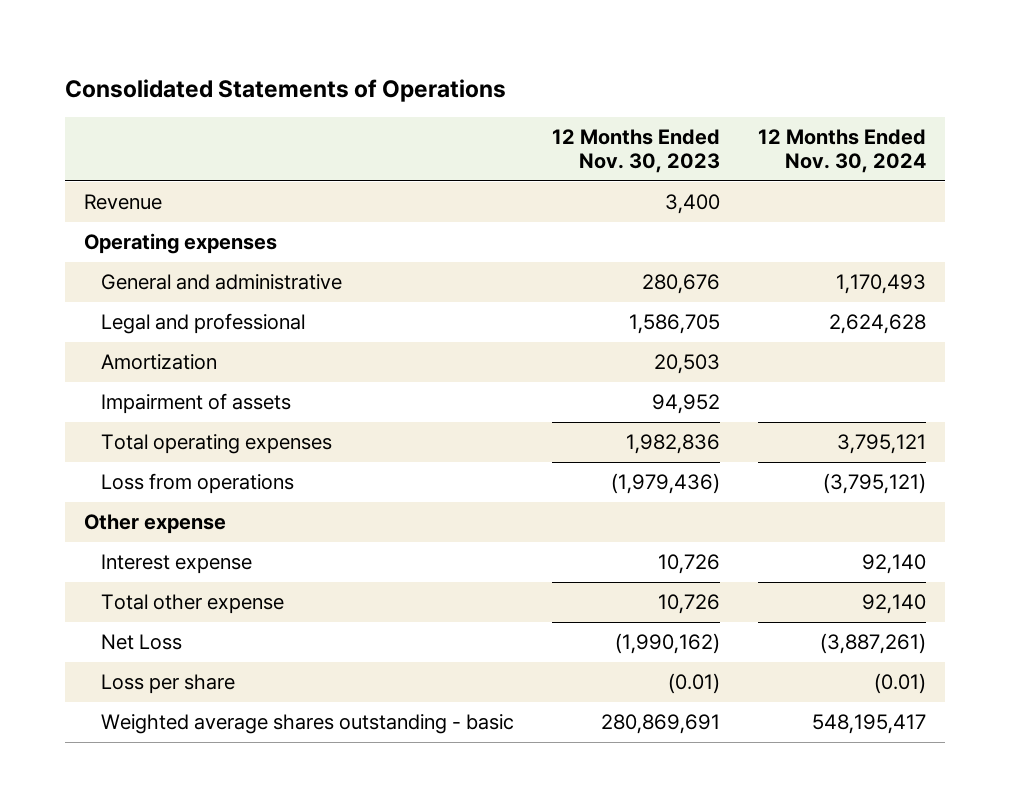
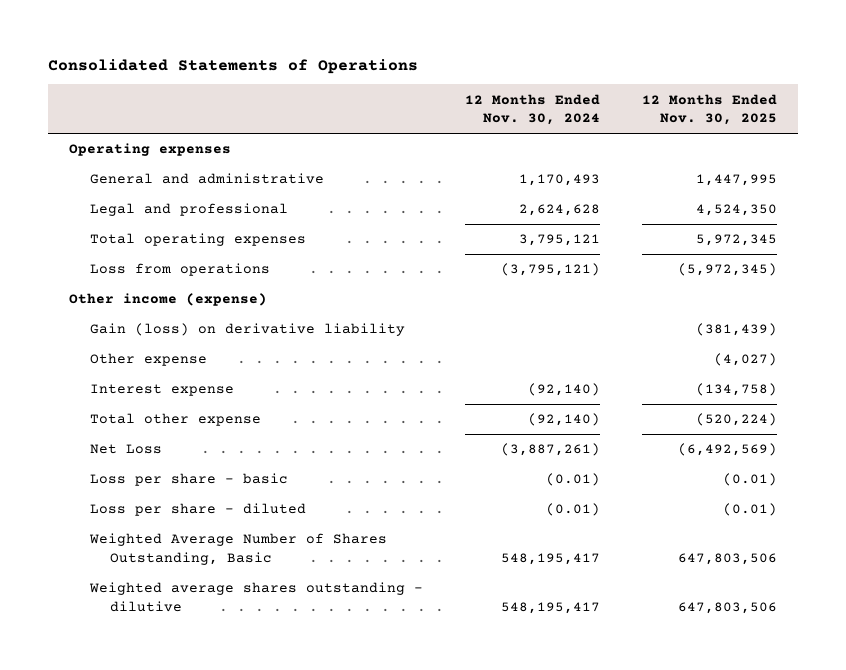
[551,129,720,174] 12 Months Ended Nov. 30, 2023 -> none
none -> [642,93,778,126] 12 Months Ended Nov. 30, 2025
[84,193,163,210] Revenue -> none
[100,353,217,370] Amortization -> none
[100,392,291,414] Impairment of assets -> none
none -> [68,293,267,307] Other income (expense)
none -> [89,323,405,337] Gain (loss) on derivative liability
[861,553,926,574] 92,140 -> [527,383,600,397] (92,140)
[861,593,926,614] 92,140 -> [527,413,600,427] (92,140)
[100,673,235,694] Loss per share -> [89,473,288,487] Loss per share - basic
none -> [89,503,306,517] Loss per share - diluted
[100,713,514,734] Weighted average shares outstanding - basic -> [88,533,387,565] Weighted Average Number of Shares Outstanding, Basic
none -> [88,582,423,612] Weighted average shares outstanding - dilutive

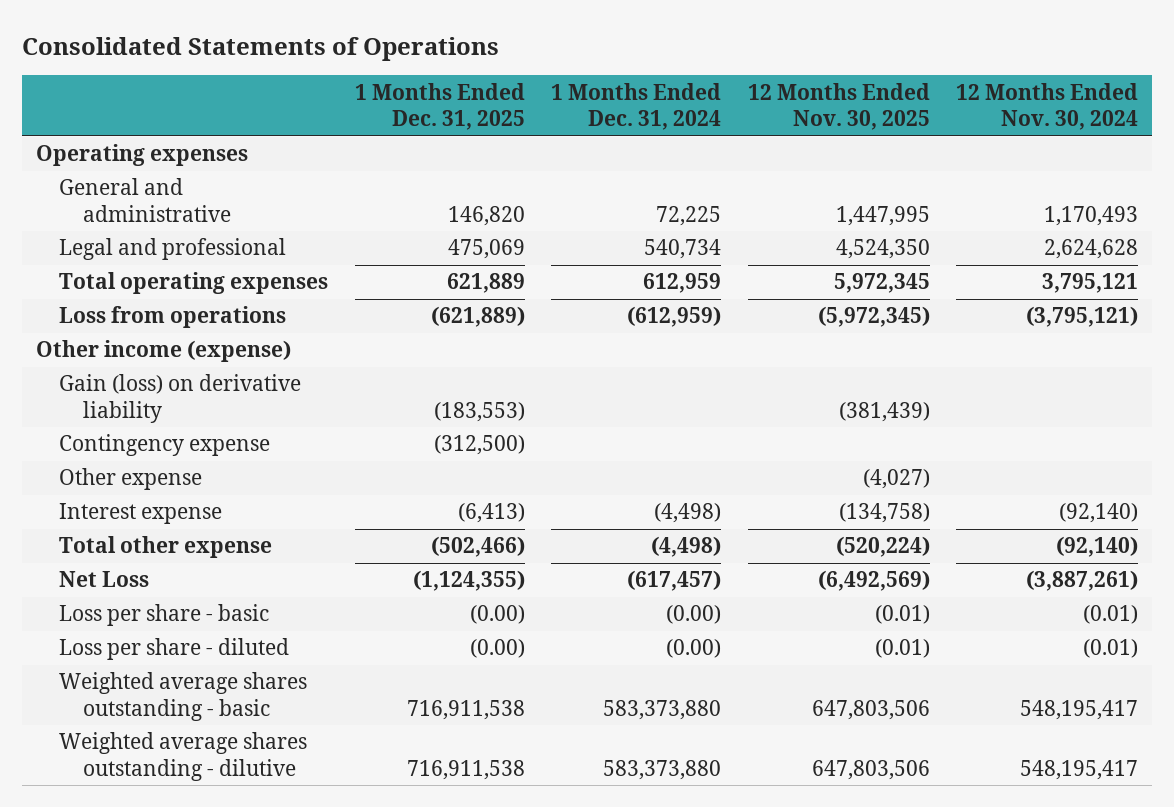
none -> [354,82,525,131] 1 Months Ended Dec. 31, 2025
none -> [551,82,722,131] 1 Months Ended Dec. 31, 2024
none -> [59,434,271,457] Contingency expense
[88,533,387,565] Weighted Average Number of Shares Outstanding, Basic -> [59,672,308,721] Weighted average shares outstanding - basic

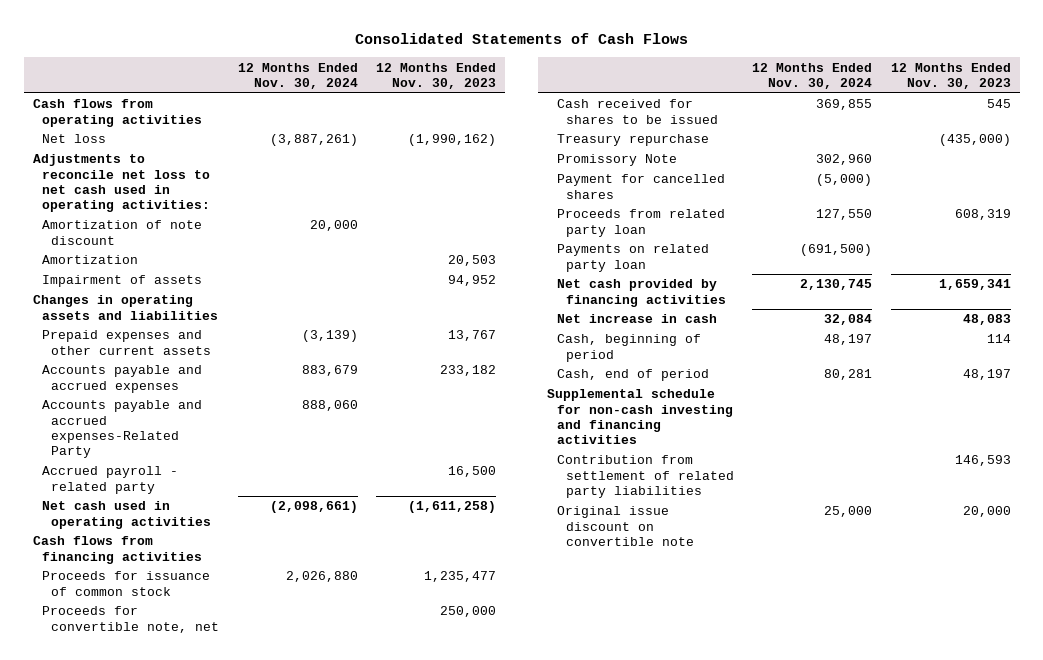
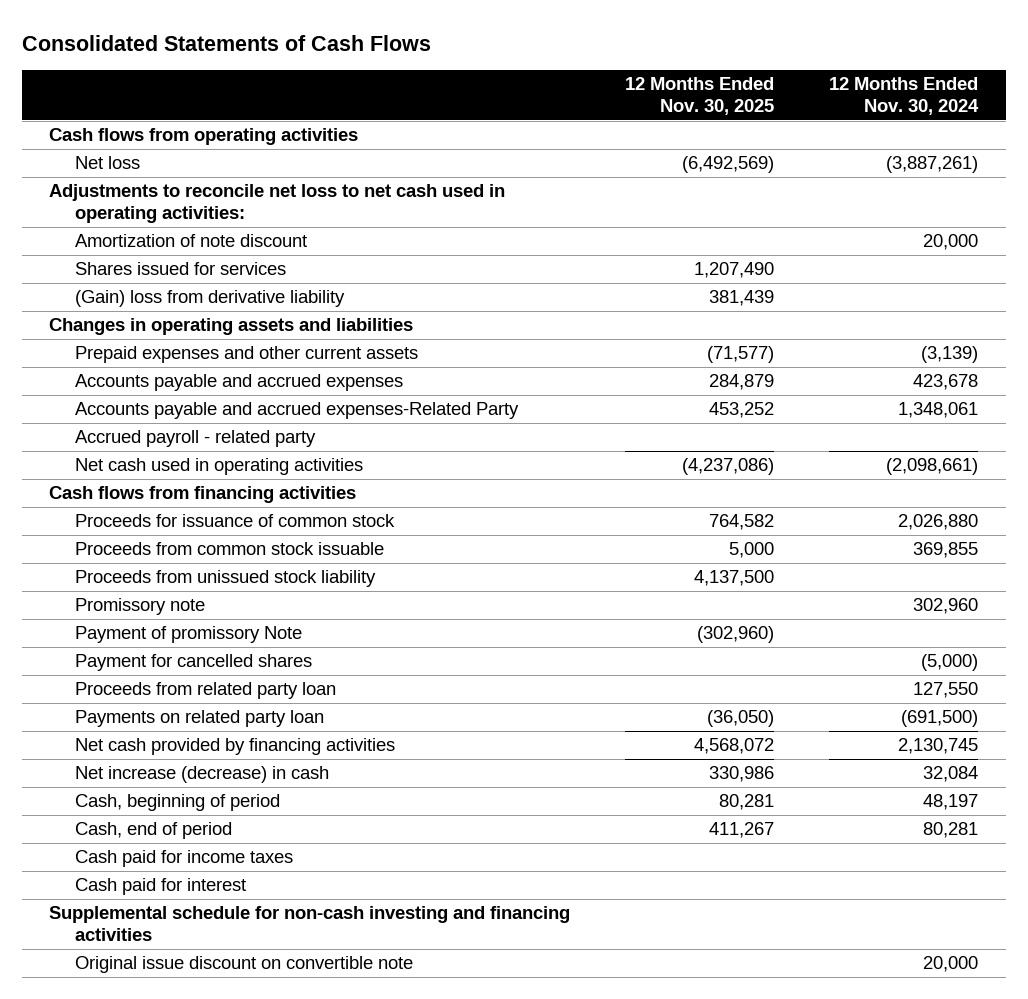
[376,62,497,89] 12 Months Ended Nov. 30, 2023 -> none
none -> [625,77,775,115] 12 Months Ended Nov. 30, 2025
[41,255,138,265] Amortization -> none
[41,275,202,288] Impairment of assets -> none
none -> [75,262,287,276] Shares issued for services
none -> [75,290,346,308] (Gain) loss from derivative liability
[301,365,358,377] 883,679 -> [913,374,979,391] 423,678
[301,400,358,412] 888,060 -> [898,402,979,419] 1,348,061
[41,606,220,633] Proceeds for convertible note, net -> none
[556,134,709,147] Treasury repurchase -> none
[556,99,718,124] Cash received for shares to be issued -> [75,542,385,556] Proceeds from common stock issuable
none -> [75,570,377,588] Proceeds from unissued stock liability
[556,154,677,167] Promissory Note -> [75,598,206,616] Promissory note
none -> [75,626,303,644] Payment of promissory Note
[556,314,717,324] Net increase in cash -> [75,766,330,784] Net increase (decrease) in cash
none -> [75,850,294,868] Cash paid for income taxes
none -> [75,878,247,896] Cash paid for interest
[556,455,734,498] Contribution from settlement of related party liabilities -> none
[824,506,873,518] 25,000 -> [923,956,979,973] 20,000

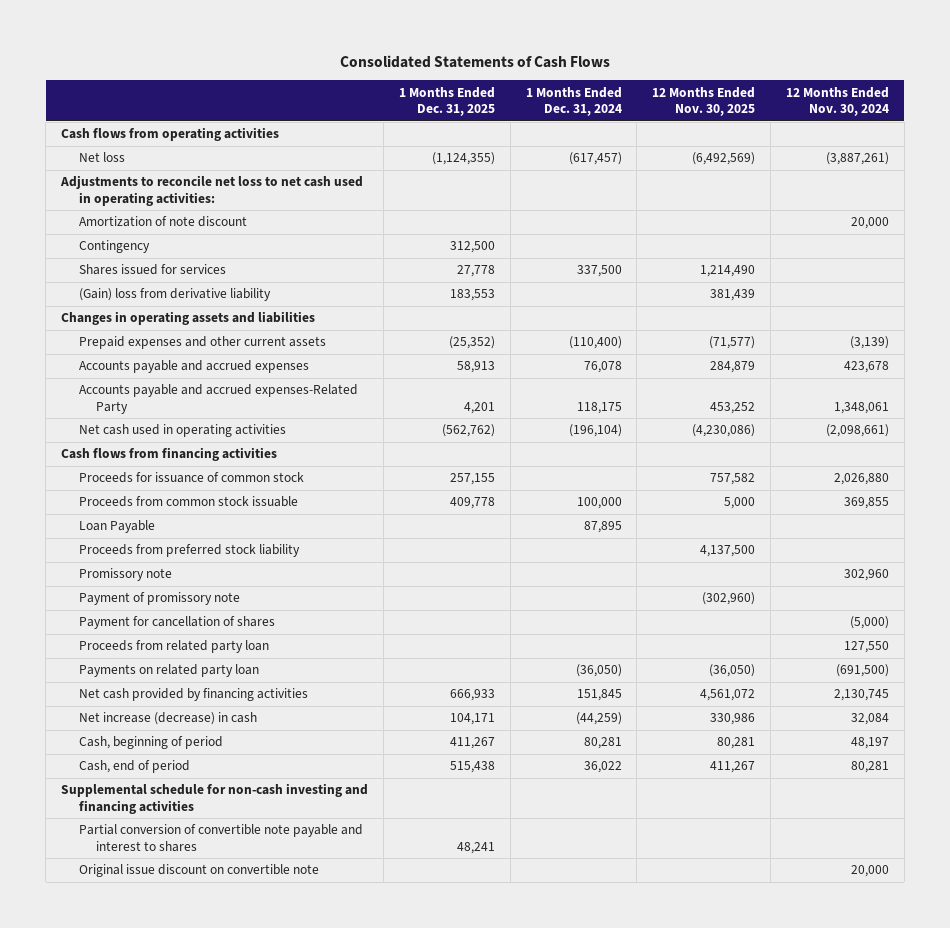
none -> [398,86,495,117] 1 Months Ended Dec. 31, 2025
none -> [525,86,622,117] 1 Months Ended Dec. 31, 2024
none -> [78,240,150,254] Contingency
[694,262,775,279] 1,207,490 -> [700,265,756,278] 1,214,490
[75,430,317,448] Accrued payroll - related party -> none
[682,458,775,476] (4,237,086) -> [692,424,756,438] (4,230,086)
[709,514,775,531] 764,582 -> [710,473,756,486] 757,582
none -> [78,520,155,534] Loan Payable
[75,570,377,588] Proceeds from unissued stock liability -> [78,544,300,558] Proceeds from preferred stock liability
[75,626,303,644] Payment of promissory Note -> [78,592,240,606] Payment of promissory note
[75,654,313,672] Payment for cancelled shares -> [78,616,275,630] Payment for cancellation of shares
[694,738,775,755] 4,568,072 -> [700,689,756,702] 4,561,072
[75,850,294,868] Cash paid for income taxes -> none
[75,878,247,896] Cash paid for interest -> none
none -> [78,824,363,853] Partial conversion of convertible note payable and interest to shares

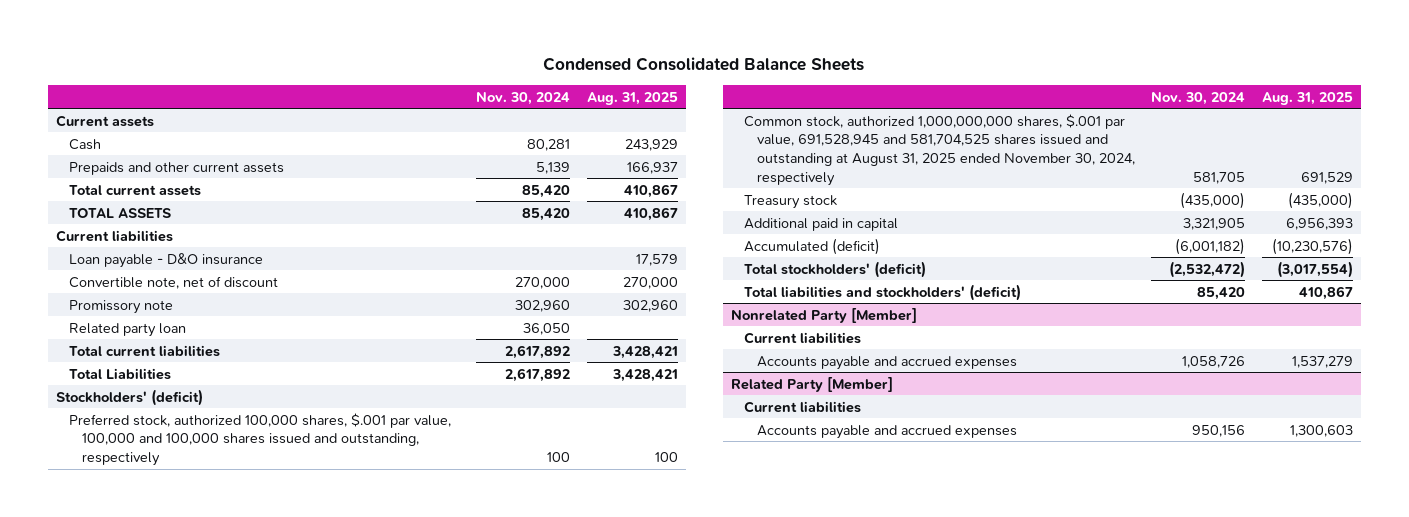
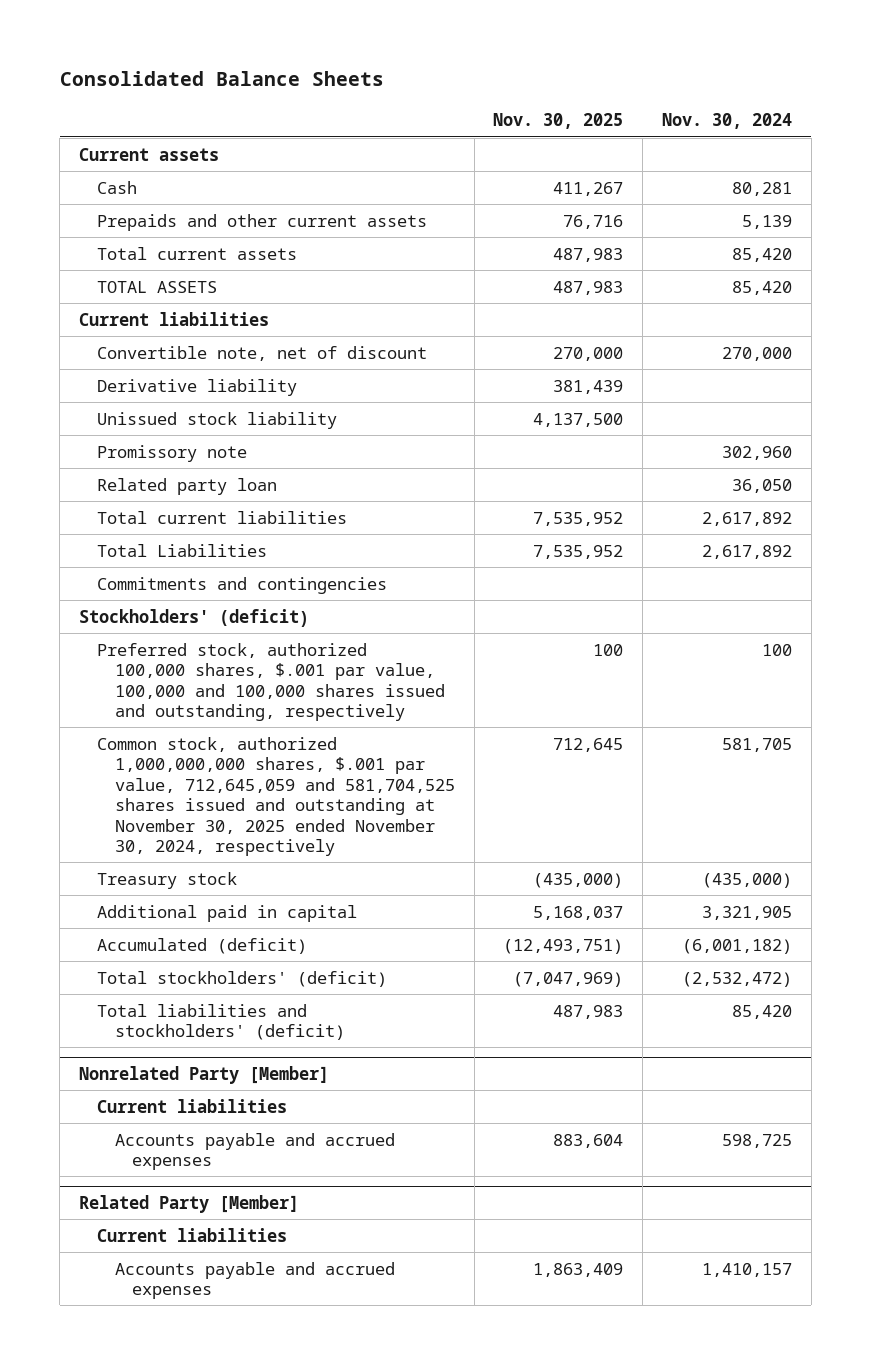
[543,57,865,72] Condensed Consolidated Balance Sheets -> [59,71,384,87] Consolidated Balance Sheets
[586,91,678,105] Aug. 31, 2025 -> none
none -> [493,113,624,130] Nov. 30, 2025
[68,252,263,268] Loan payable - D&O insurance -> none
none -> [96,378,297,396] Derivative liability
none -> [96,411,337,429] Unissued stock liability
none -> [96,576,387,594] Commitments and contingencies
[743,113,1135,186] Common stock, authorized 1,000,000,000 shares, $.001 par value, 691,528,945 and 581,704,525 shares issued and outstanding at August 31, 2025 ended November 30, 2024, respectively -> [96,736,455,857] Common stock, authorized 1,000,000,000 shares, $.001 par value, 712,645,059 and 581,704,525 shares issued and outstanding at November 30, 2025 ended November 30, 2024, respectively
[1182,355,1246,368] 1,058,726 -> [722,1133,793,1148] 598,725
[1192,424,1246,437] 950,156 -> [702,1262,793,1277] 1,410,157

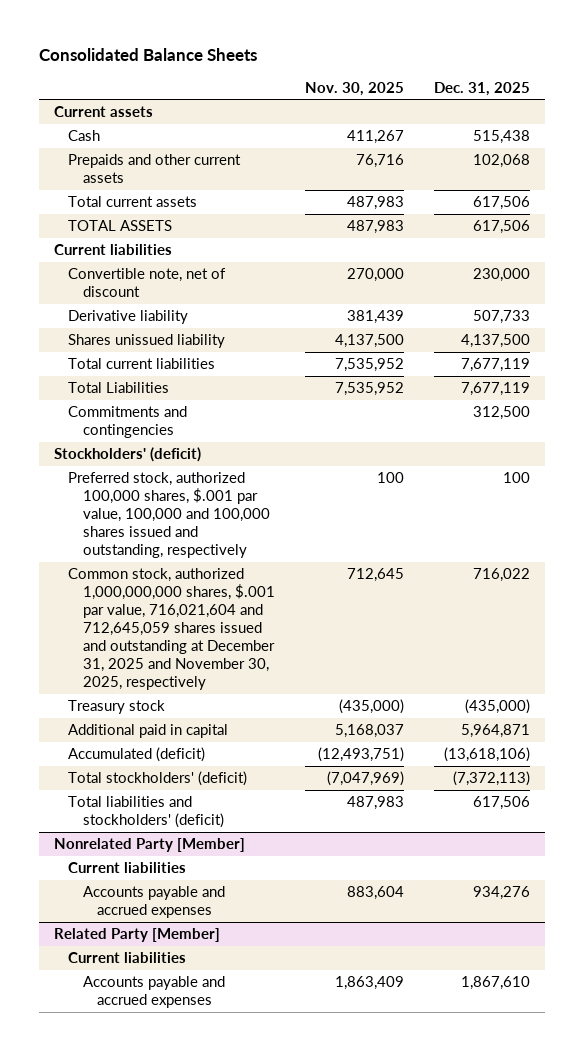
[662,113,793,130] Nov. 30, 2024 -> none
none -> [433,81,530,96] Dec. 31, 2025
[96,444,247,462] Promissory note -> none
[96,477,277,495] Related party loan -> none
[96,411,337,429] Unissued stock liability -> [68,333,226,348] Shares unissued liability
[96,736,455,857] Common stock, authorized 1,000,000,000 shares, $.001 par value, 712,645,059 and 581,704,525 shares issued and outstanding at November 30, 2025 ended November 30, 2024, respectively -> [68,567,275,690] Common stock, authorized 1,000,000,000 shares, $.001 par value, 716,021,604 and 712,645,059 shares issued and outstanding at December 31, 2025 and November 30, 2025, respectively

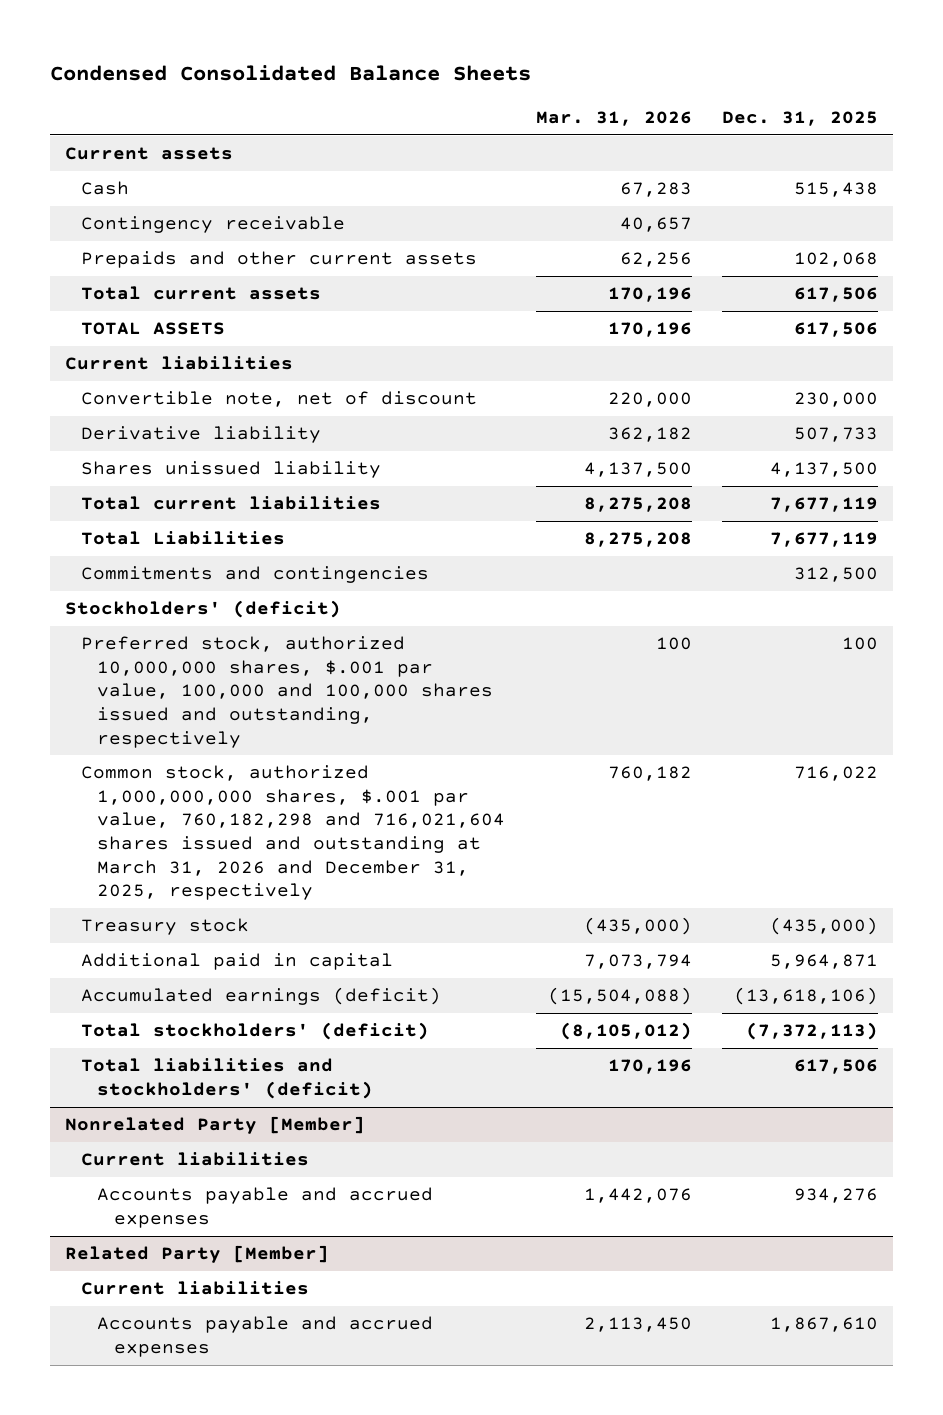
[39,48,258,62] Consolidated Balance Sheets -> [49,65,531,82] Condensed Consolidated Balance Sheets
[304,81,404,96] Nov. 30, 2025 -> none
none -> [535,110,692,126] Mar. 31, 2026
none -> [81,216,346,234] Contingency receivable
[68,471,270,558] Preferred stock, authorized 100,000 shares, $.001 par value, 100,000 and 100,000 shares issued and outstanding, respectively -> [81,636,494,748] Preferred stock, authorized 10,000,000 shares, $.001 par value, 100,000 and 100,000 shares issued and outstanding, respectively
[68,567,275,690] Common stock, authorized 1,000,000,000 shares, $.001 par value, 716,021,604 and 712,645,059 shares issued and outstanding at December 31, 2025 and November 30, 2025, respectively -> [81,765,506,901] Common stock, authorized 1,000,000,000 shares, $.001 par value, 760,182,298 and 716,021,604 shares issued and outstanding at March 31, 2026 and December 31, 2025, respectively
[68,746,206,762] Accumulated (deficit) -> [81,987,442,1006] Accumulated earnings (deficit)

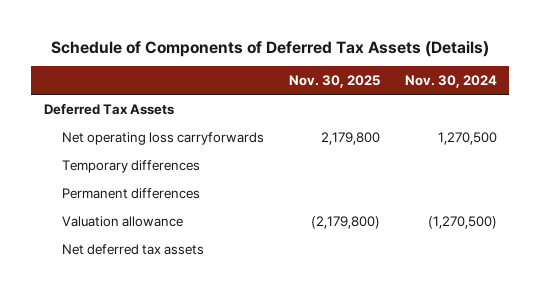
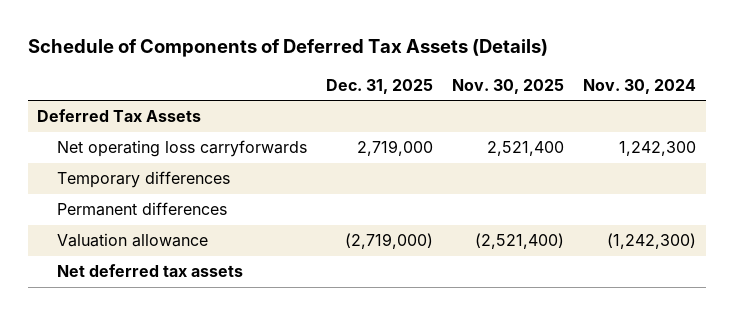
none -> [326,78,434,94] Dec. 31, 2025
[320,131,380,145] 2,179,800 -> [487,141,565,157] 2,521,400
[437,131,497,145] 1,270,500 -> [619,141,697,157] 1,242,300
[310,215,380,229] (2,179,800) -> [475,233,565,250] (2,521,400)
[427,215,497,229] (1,270,500) -> [607,233,697,250] (1,242,300)

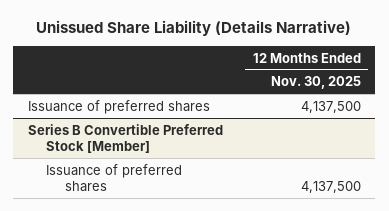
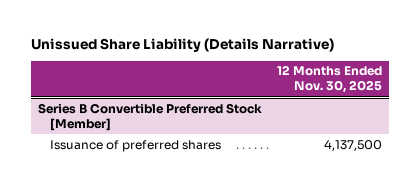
[27,99,210,114] Issuance of preferred shares -> none

